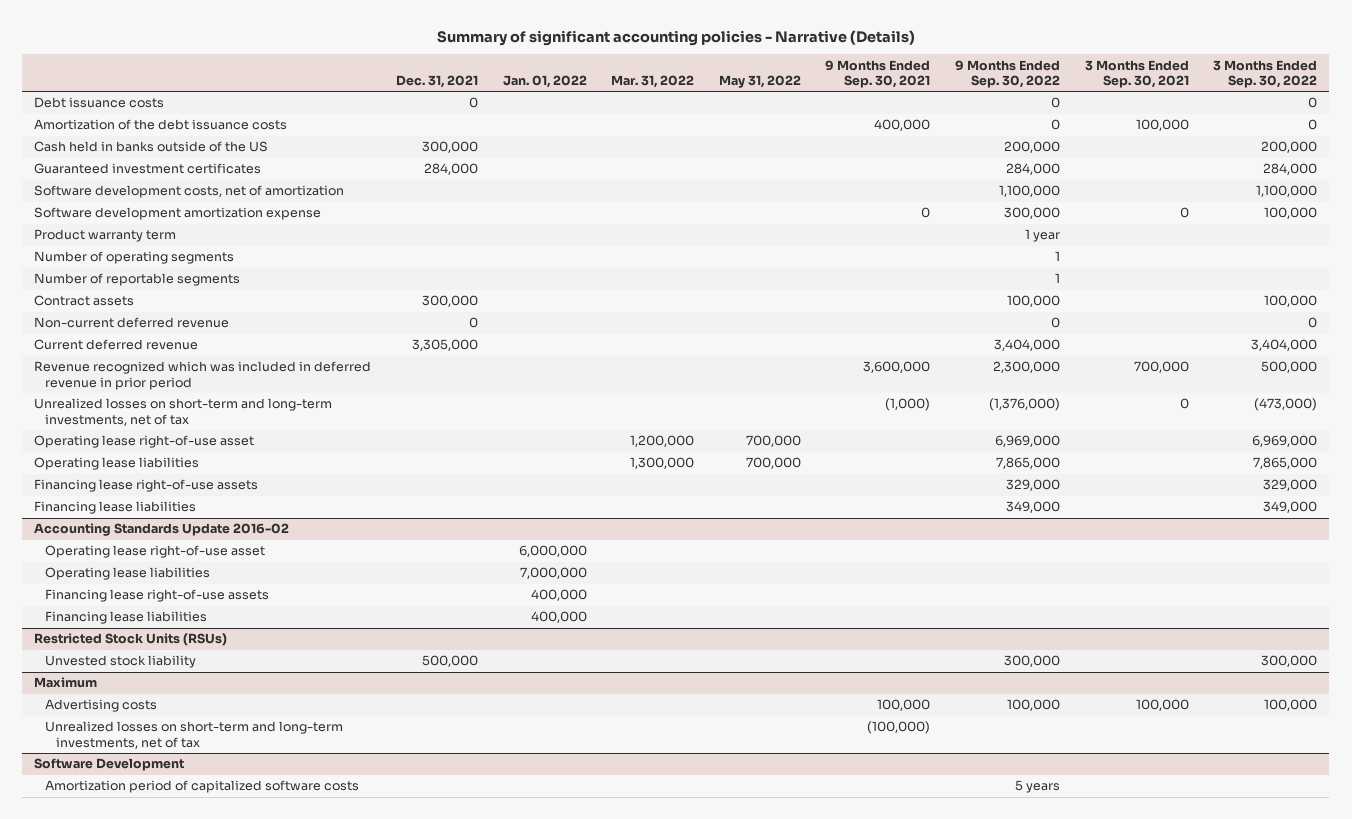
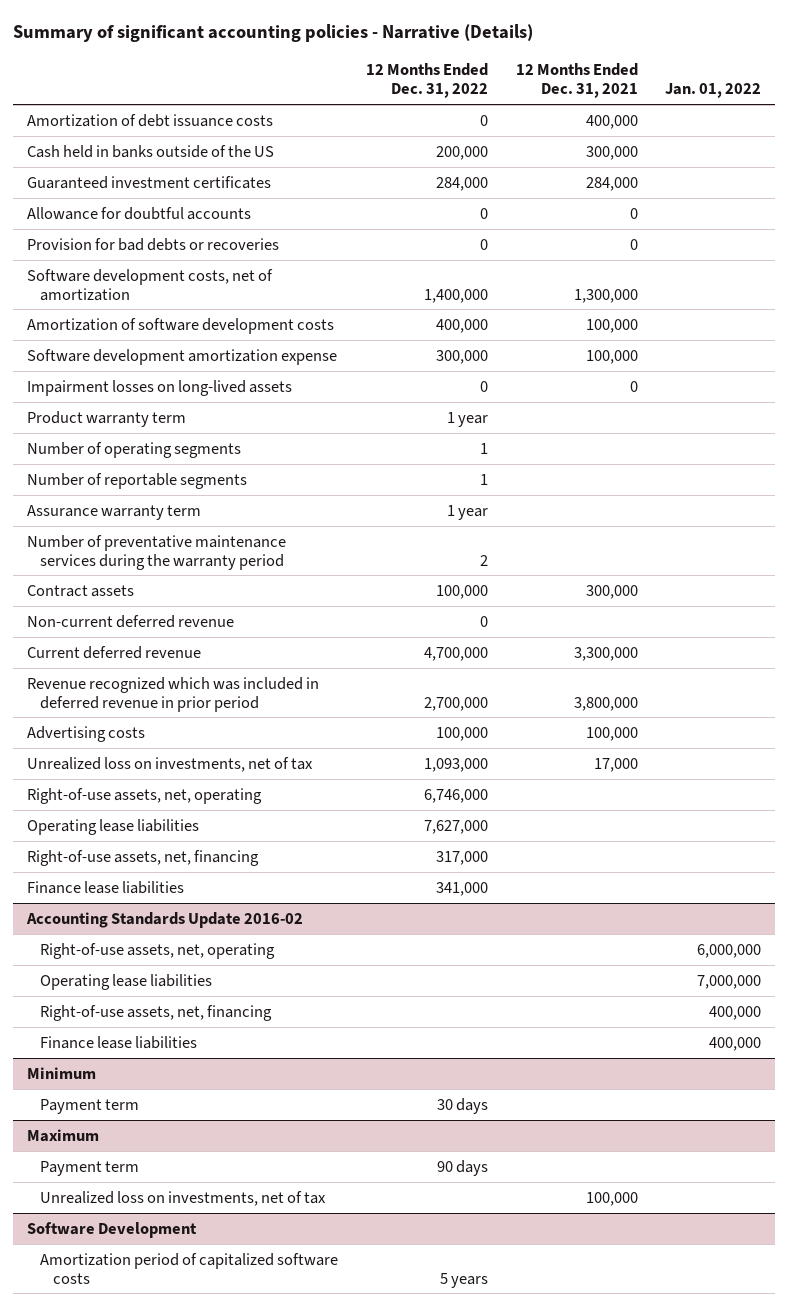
[396,74,479,88] Dec. 31, 2021 -> none
[611,74,695,88] Mar. 31, 2022 -> none
[718,74,801,88] May 31, 2022 -> none
[825,59,931,88] 9 Months Ended Sep. 30, 2021 -> none
[954,59,1060,88] 9 Months Ended Sep. 30, 2022 -> none
[1084,59,1189,88] 3 Months Ended Sep. 30, 2021 -> none
[1213,59,1318,88] 3 Months Ended Sep. 30, 2022 -> none
none -> [365,63,488,99] 12 Months Ended Dec. 31, 2022
none -> [515,63,638,99] 12 Months Ended Dec. 31, 2021
[34,97,165,109] Debt issuance costs -> none
[34,119,288,131] Amortization of the debt issuance costs -> [26,113,273,127] Amortization of debt issuance costs
none -> [26,206,251,220] Allowance for doubtful accounts
none -> [26,237,279,251] Provision for bad debts or recoveries
none -> [26,317,334,334] Amortization of software development costs
none -> [26,379,292,396] Impairment losses on long-lived assets
none -> [26,504,201,520] Assurance warranty term
none -> [26,534,286,570] Number of preventative maintenance services during the warranty period
none -> [26,725,145,742] Advertising costs
[34,398,333,426] Unrealized losses on short-term and long-term investments, net of tax -> [26,756,313,772] Unrealized loss on investments, net of tax
[34,435,255,449] Operating lease right-of-use asset -> [26,787,262,804] Right-of-use assets, net, operating
[34,479,259,493] Financing lease right-of-use assets -> [26,849,259,866] Right-of-use assets, net, financing
[34,501,197,515] Financing lease liabilities -> [26,880,184,894] Finance lease liabilities
[45,545,266,559] Operating lease right-of-use asset -> [40,942,276,959] Right-of-use assets, net, operating
[34,633,228,647] Restricted Stock Units (RSUs) -> none
[45,655,197,669] Unvested stock liability -> none
[45,589,270,603] Financing lease right-of-use assets -> [40,1004,273,1021] Right-of-use assets, net, financing
[45,611,208,625] Financing lease liabilities -> [40,1035,198,1049] Finance lease liabilities
none -> [26,1066,96,1079] Minimum
none -> [40,1098,140,1114] Payment term
[45,699,158,713] Advertising costs -> none
none -> [40,1160,140,1176] Payment term
[45,721,344,749] Unrealized losses on short-term and long-term investments, net of tax -> [40,1190,327,1206] Unrealized loss on investments, net of tax

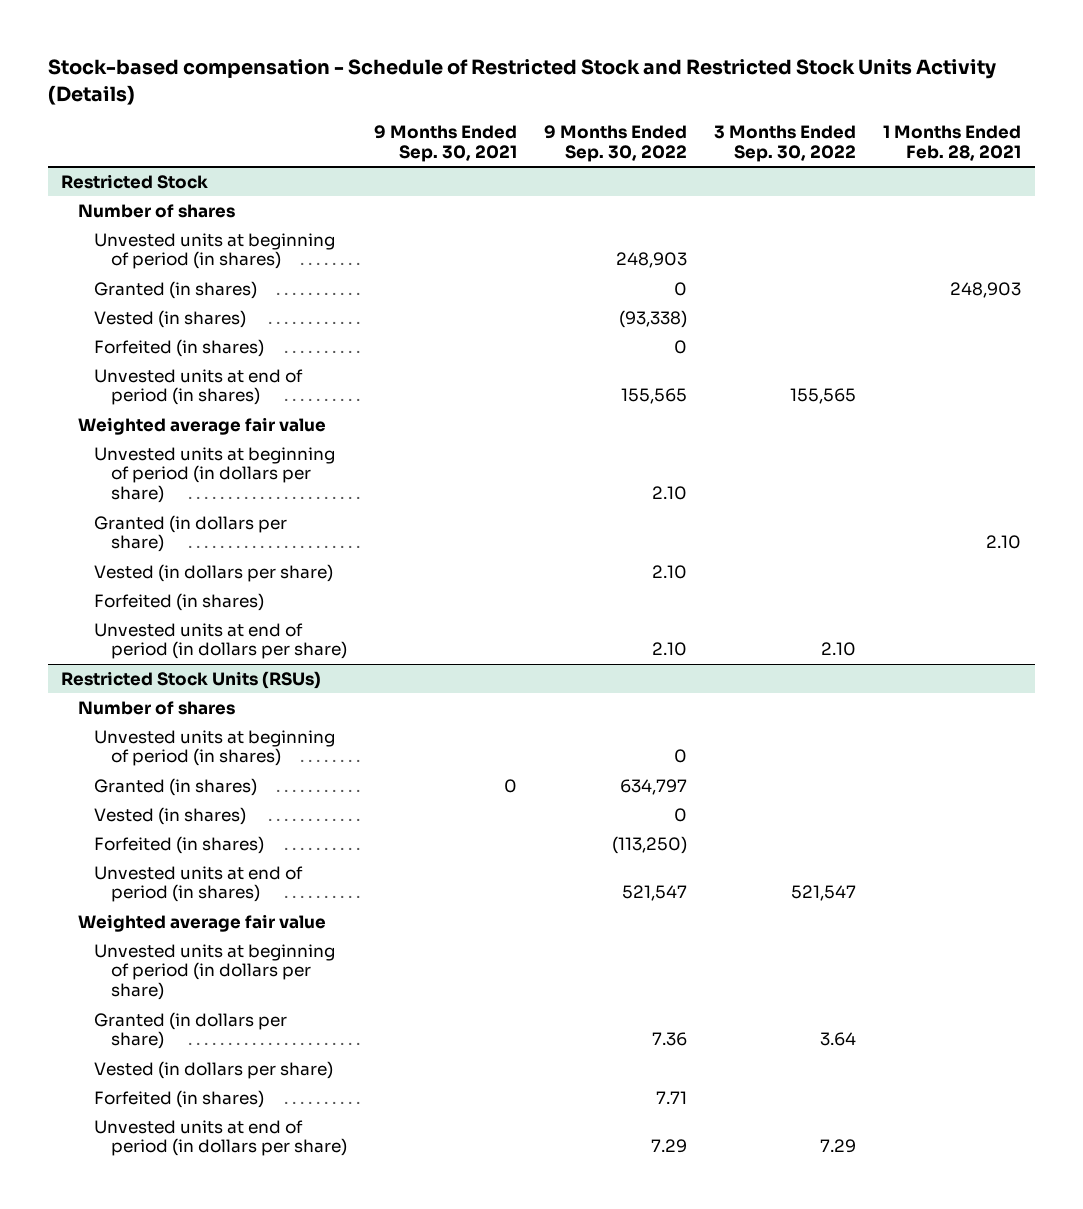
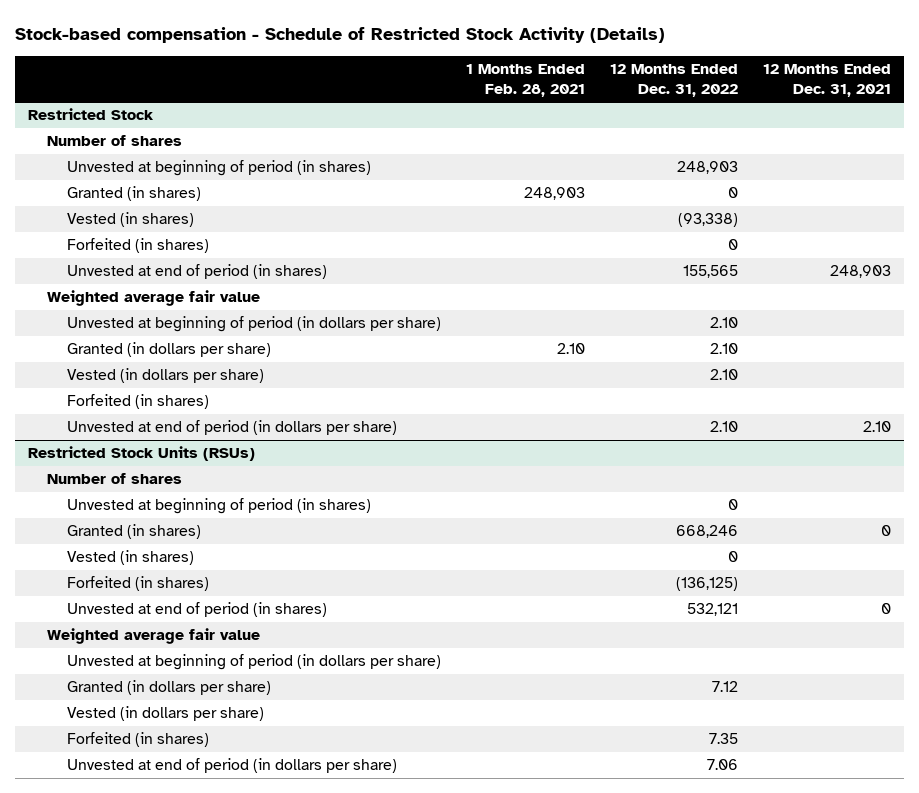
[47,59,996,105] Stock-based compensation - Schedule of Restricted Stock and Restricted Stock Units Activity (Details) -> [15,26,666,43] Stock-based compensation - Schedule of Restricted Stock Activity (Details)
[373,125,517,163] 9 Months Ended Sep. 30, 2021 -> none
[543,125,687,163] 9 Months Ended Sep. 30, 2022 -> none
[714,125,857,163] 3 Months Ended Sep. 30, 2022 -> none
none -> [610,63,739,97] 12 Months Ended Dec. 31, 2022
none -> [763,63,892,97] 12 Months Ended Dec. 31, 2021
[94,232,336,270] Unvested units at beginning of period (in shares) -> [67,160,372,177] Unvested at beginning of period (in shares)
[94,368,304,406] Unvested units at end of period (in shares) -> [67,264,328,280] Unvested at end of period (in shares)
[94,446,336,504] Unvested units at beginning of period (in dollars per share) -> [67,316,442,333] Unvested at beginning of period (in dollars per share)
[94,622,347,660] Unvested units at end of period (in dollars per share) -> [67,420,398,436] Unvested at end of period (in dollars per share)
[94,729,336,767] Unvested units at beginning of period (in shares) -> [67,498,372,515] Unvested at beginning of period (in shares)
[94,865,304,903] Unvested units at end of period (in shares) -> [67,602,328,618] Unvested at end of period (in shares)
[94,943,336,1001] Unvested units at beginning of period (in dollars per share) -> [67,654,442,671] Unvested at beginning of period (in dollars per share)
[94,1119,347,1157] Unvested units at end of period (in dollars per share) -> [67,758,398,774] Unvested at end of period (in dollars per share)

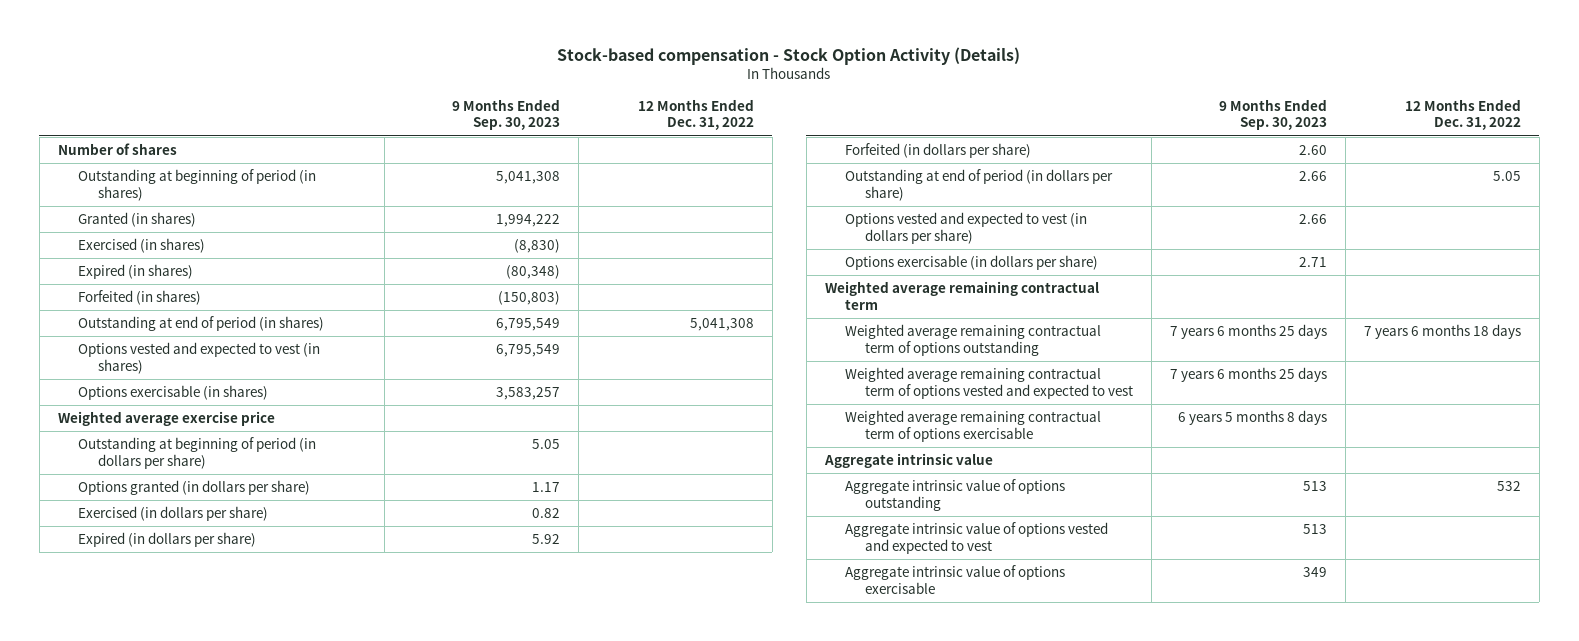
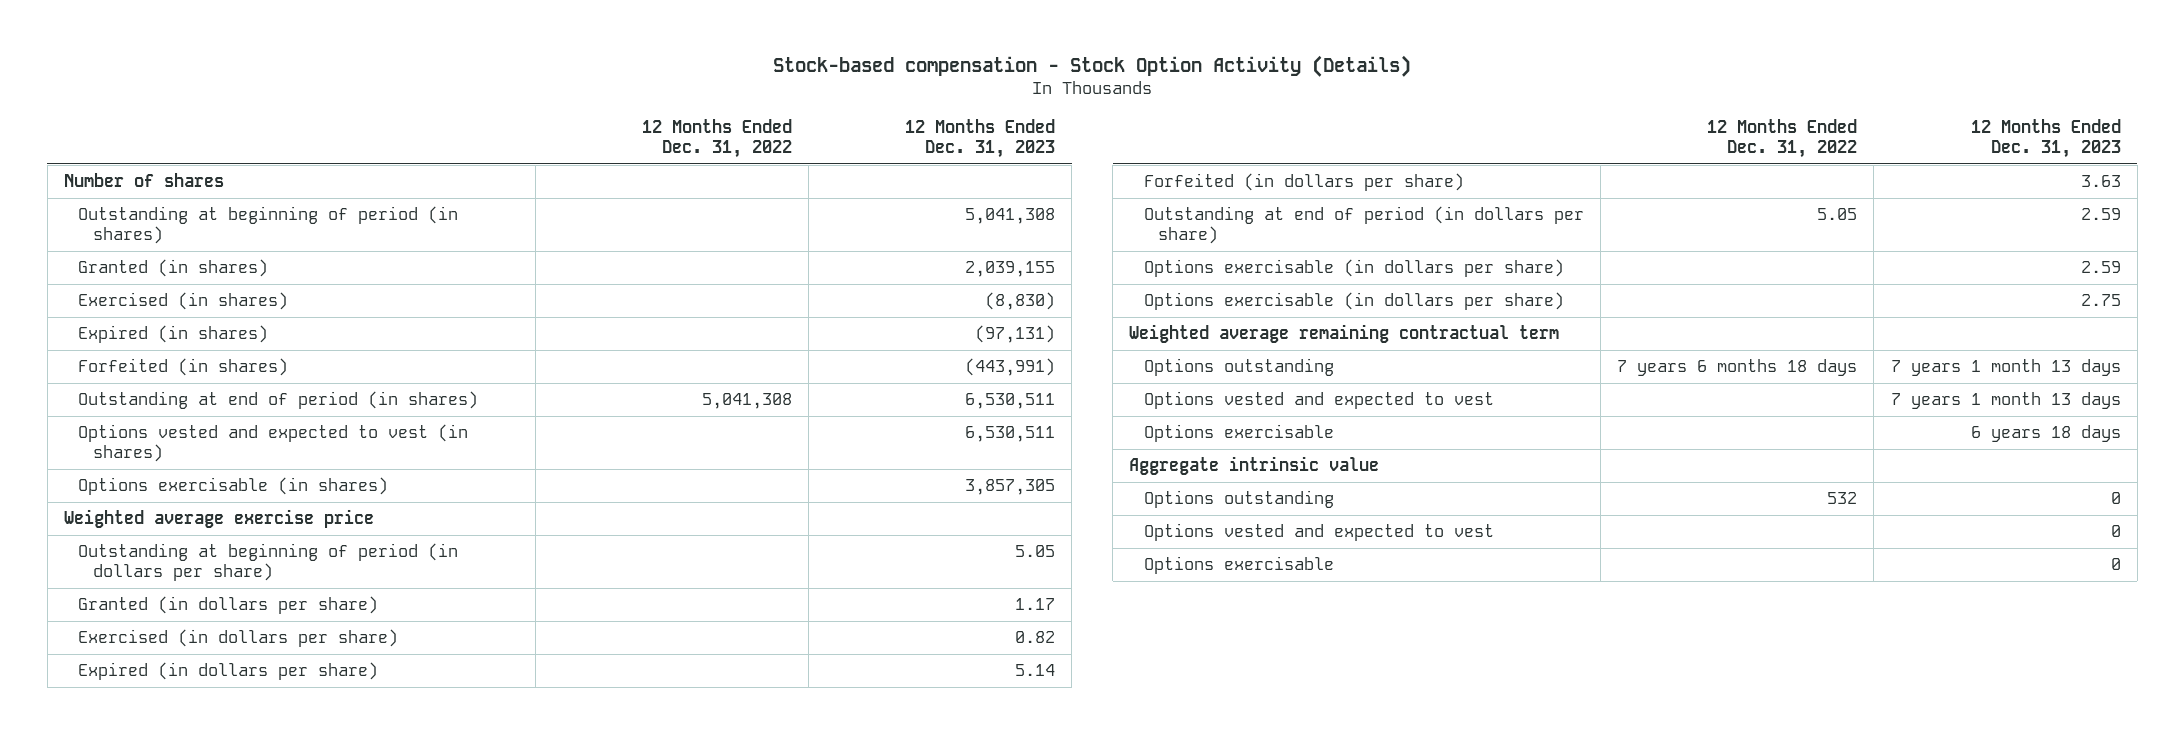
[451,98,560,131] 9 Months Ended Sep. 30, 2023 -> none
none -> [905,118,1056,159] 12 Months Ended Dec. 31, 2023
[77,480,310,496] Options granted (in dollars per share) -> [78,596,379,615] Granted (in dollars per share)
[845,212,1088,244] Options vested and expected to vest (in dollars per share) -> none
none -> [1143,292,1564,311] Options exercisable (in dollars per share)
[845,324,1102,356] Weighted average remaining contractual term of options outstanding -> [1143,358,1334,377] Options outstanding
[845,367,1134,399] Weighted average remaining contractual term of options vested and expected to vest -> [1143,391,1494,410] Options vested and expected to vest
[845,410,1102,442] Weighted average remaining contractual term of options exercisable -> [1143,424,1334,443] Options exercisable
[845,479,1066,511] Aggregate intrinsic value of options outstanding -> [1143,490,1334,509] Options outstanding
[845,522,1109,554] Aggregate intrinsic value of options vested and expected to vest -> [1143,523,1494,542] Options vested and expected to vest
[845,565,1066,594] Aggregate intrinsic value of options exercisable -> [1143,556,1334,575] Options exercisable

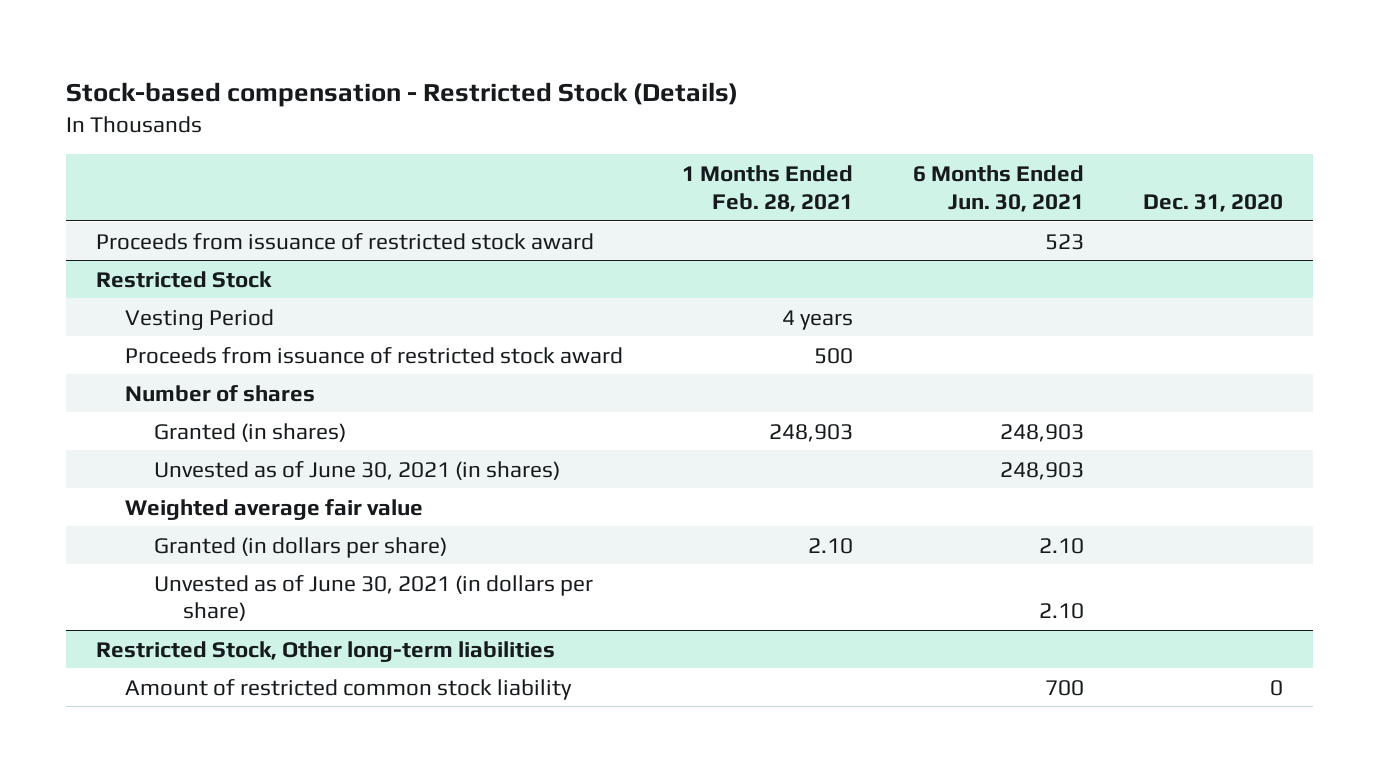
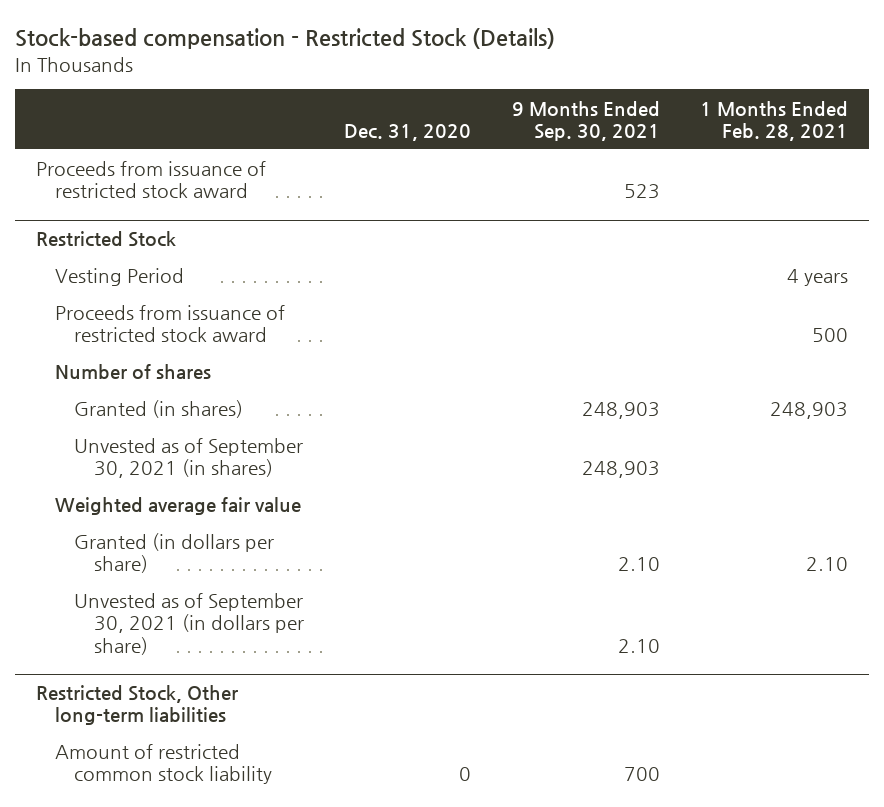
[912,165,1084,212] 6 Months Ended Jun. 30, 2021 -> none
none -> [511,100,660,141] 9 Months Ended Sep. 30, 2021
[153,460,560,480] Unvested as of June 30, 2021 (in shares) -> [74,438,304,479] Unvested as of September 30, 2021 (in shares)
[153,574,593,622] Unvested as of June 30, 2021 (in dollars per share) -> [74,593,304,655] Unvested as of September 30, 2021 (in dollars per share)

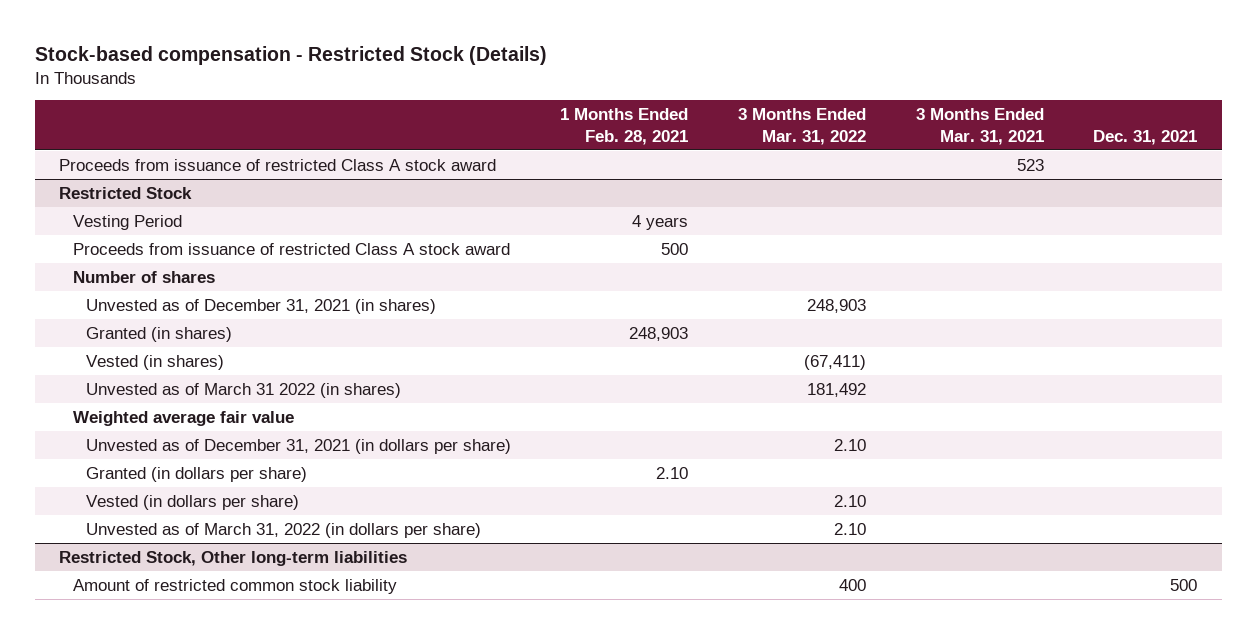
[344,123,472,141] Dec. 31, 2020 -> none
[511,100,660,141] 9 Months Ended Sep. 30, 2021 -> none
none -> [738,108,867,145] 3 Months Ended Mar. 31, 2022
none -> [915,108,1044,145] 3 Months Ended Mar. 31, 2021
none -> [1093,129,1198,145] Dec. 31, 2021
[35,161,266,199] Proceeds from issuance of restricted stock award -> [59,158,497,171] Proceeds from issuance of restricted Class A stock award
[55,305,286,343] Proceeds from issuance of restricted stock award -> [72,242,510,255] Proceeds from issuance of restricted Class A stock award
none -> [85,298,436,314] Unvested as of December 31, 2021 (in shares)
none -> [85,354,224,370] Vested (in shares)
[74,438,304,479] Unvested as of September 30, 2021 (in shares) -> [85,382,401,398] Unvested as of March 31 2022 (in shares)
none -> [85,438,511,454] Unvested as of December 31, 2021 (in dollars per share)
none -> [85,494,299,510] Vested (in dollars per share)
[74,593,304,655] Unvested as of September 30, 2021 (in dollars per share) -> [85,522,481,538] Unvested as of March 31, 2022 (in dollars per share)

